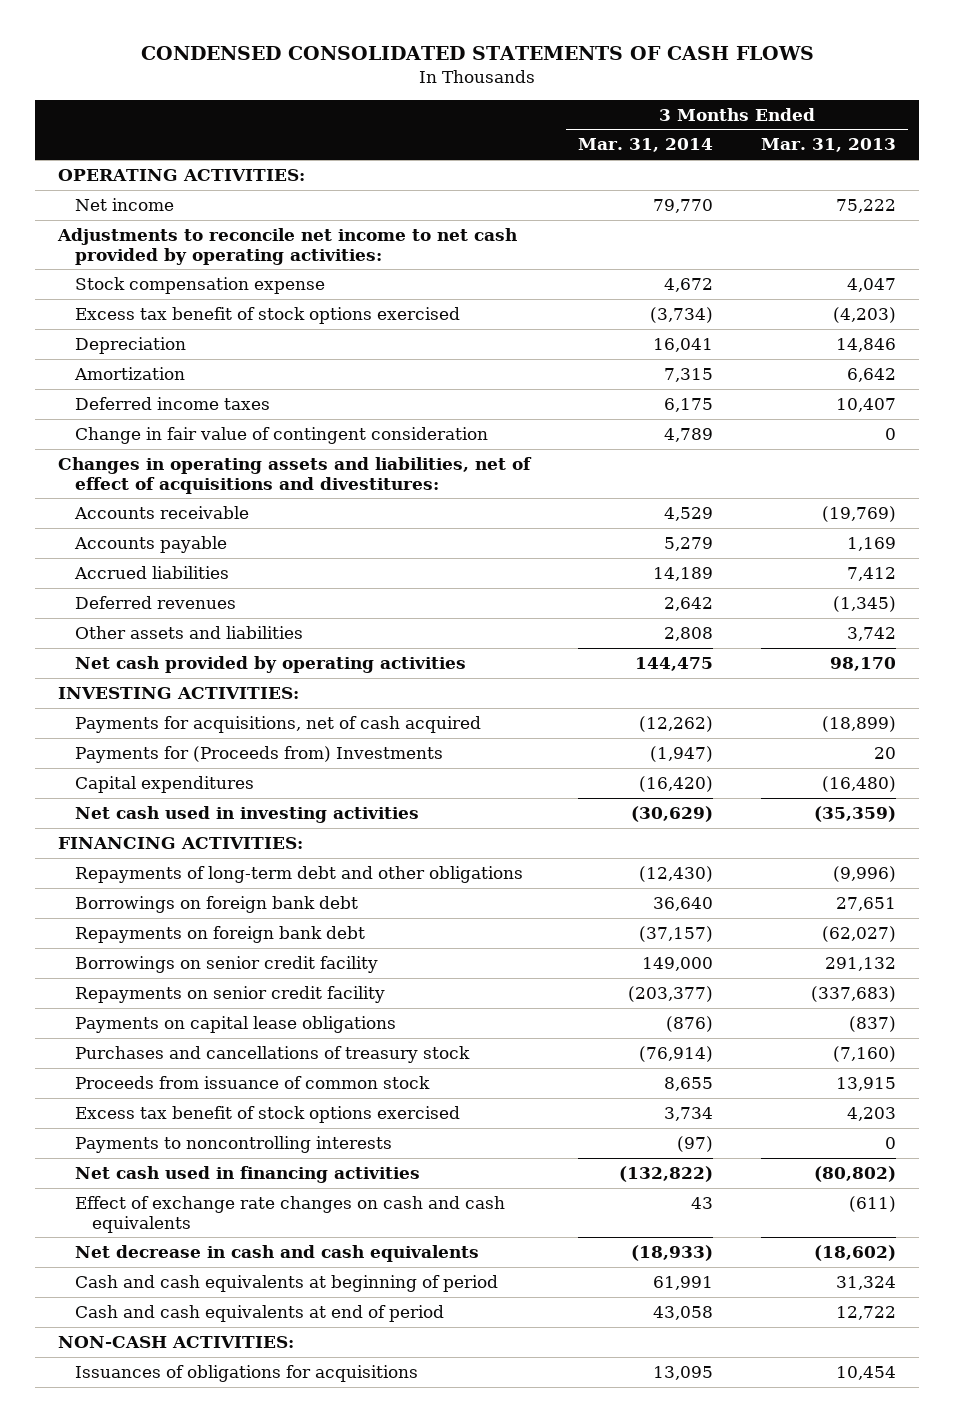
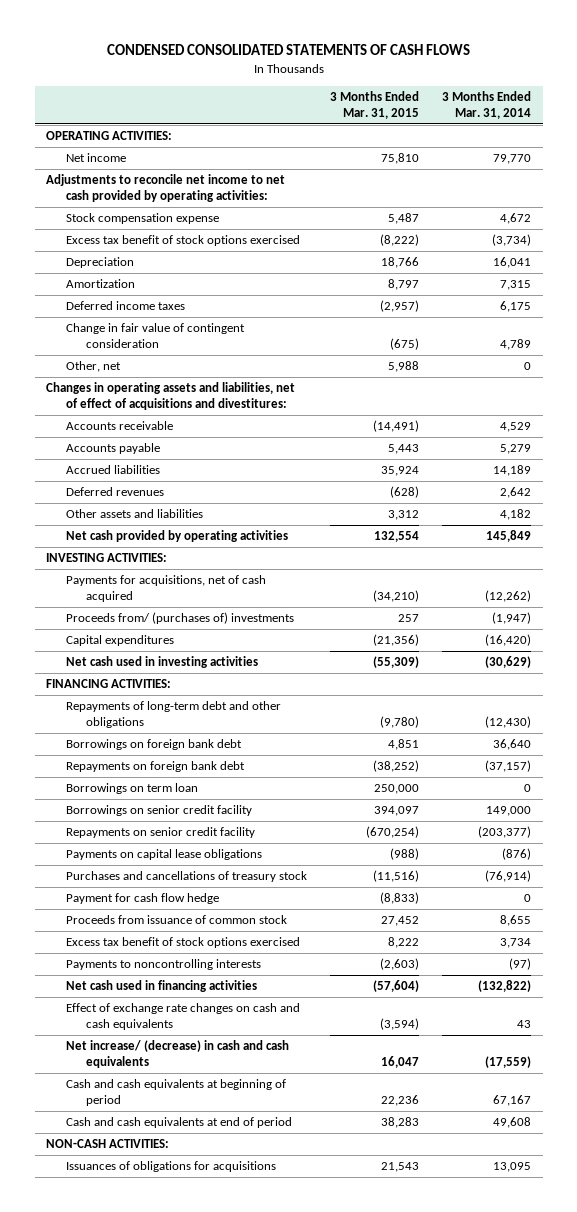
[760,138,896,153] Mar. 31, 2013 -> none
none -> [330,90,420,119] 3 Months Ended Mar. 31, 2015
none -> [66,361,122,373] Other, net
[664,626,714,641] 2,808 -> [500,509,532,521] 4,182
[635,656,714,671] 144,475 -> [486,530,532,543] 145,849
[75,745,444,763] Payments for (Proceeds from) Investments -> [66,612,295,625] Proceeds from/ (purchases of) investments
none -> [66,783,199,795] Borrowings on term loan
none -> [66,893,220,905] Payment for cash flow hedge
[75,1244,480,1262] Net decrease in cash and cash equivalents -> [66,1040,290,1069] Net increase/ (decrease) in cash and cash equivalents
[631,1244,714,1261] (18,933) -> [485,1056,532,1069] (17,559)
[653,1275,714,1290] 61,991 -> [493,1095,532,1107] 67,167
[653,1305,714,1320] 43,058 -> [493,1117,532,1129] 49,608

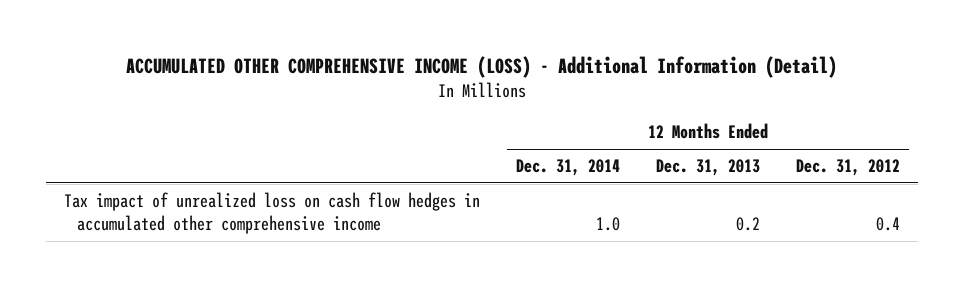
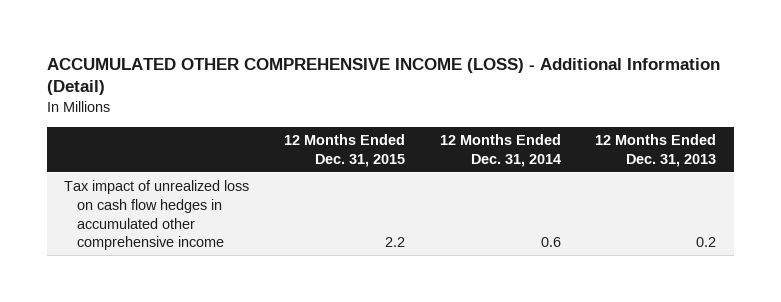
[795,159,900,177] Dec. 31, 2012 -> none
none -> [283,133,405,167] 12 Months Ended Dec. 31, 2015
[595,216,620,231] 1.0 -> [540,237,561,248] 0.6

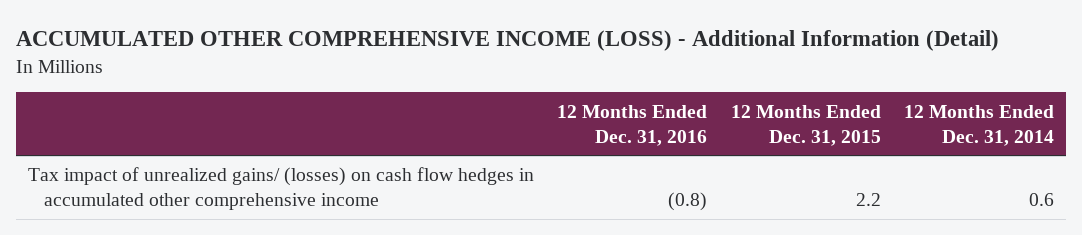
[595,133,717,167] 12 Months Ended Dec. 31, 2013 -> none
none -> [557,104,708,146] 12 Months Ended Dec. 31, 2016
[64,180,250,251] Tax impact of unrealized loss on cash flow hedges in accumulated other comprehensive income -> [27,167,534,211] Tax impact of unrealized gains/ (losses) on cash flow hedges in accumulated other comprehensive income

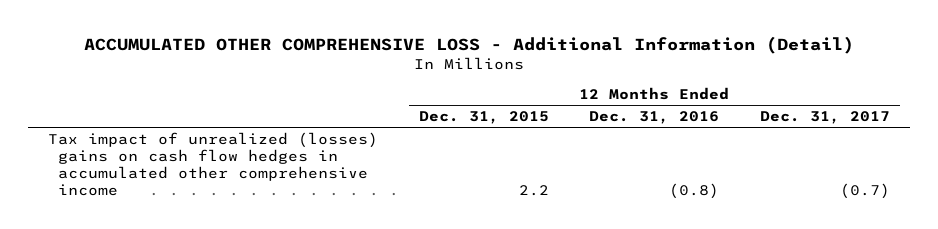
[15,30,999,52] ACCUMULATED OTHER COMPREHENSIVE INCOME (LOSS) - Additional Information (Detail) -> [83,35,854,54] ACCUMULATED OTHER COMPREHENSIVE LOSS - Additional Information (Detail)
[903,104,1054,146] 12 Months Ended Dec. 31, 2014 -> none
none -> [759,111,890,125] Dec. 31, 2017
[27,167,534,211] Tax impact of unrealized gains/ (losses) on cash flow hedges in accumulated other comprehensive income -> [48,132,379,196] Tax impact of unrealized (losses) gains on cash flow hedges in accumulated other comprehensive income

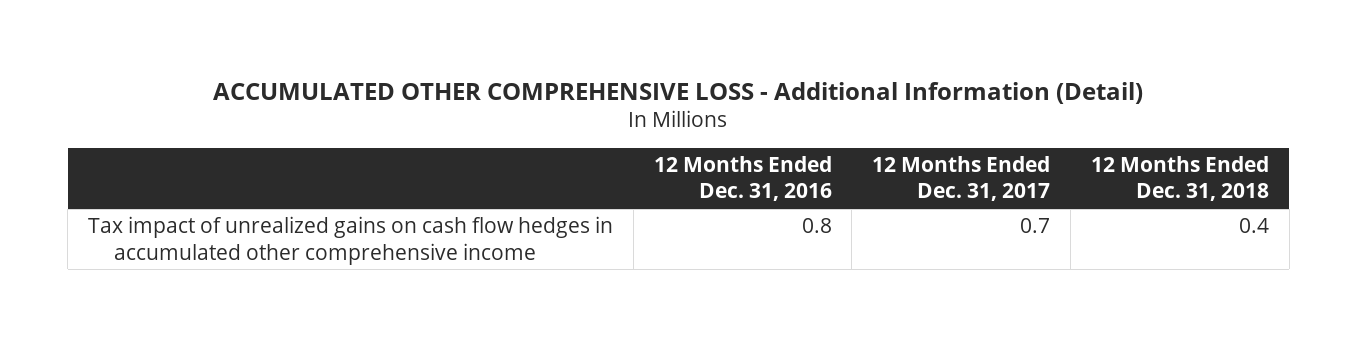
[418,111,549,125] Dec. 31, 2015 -> none
none -> [1090,155,1269,202] 12 Months Ended Dec. 31, 2018
[48,132,379,196] Tax impact of unrealized (losses) gains on cash flow hedges in accumulated other comprehensive income -> [88,216,614,265] Tax impact of unrealized gains on cash flow hedges in accumulated other comprehensive income
[669,182,720,199] (0.8) -> [801,218,832,234] 0.8
[839,182,890,199] (0.7) -> [1020,218,1051,234] 0.7

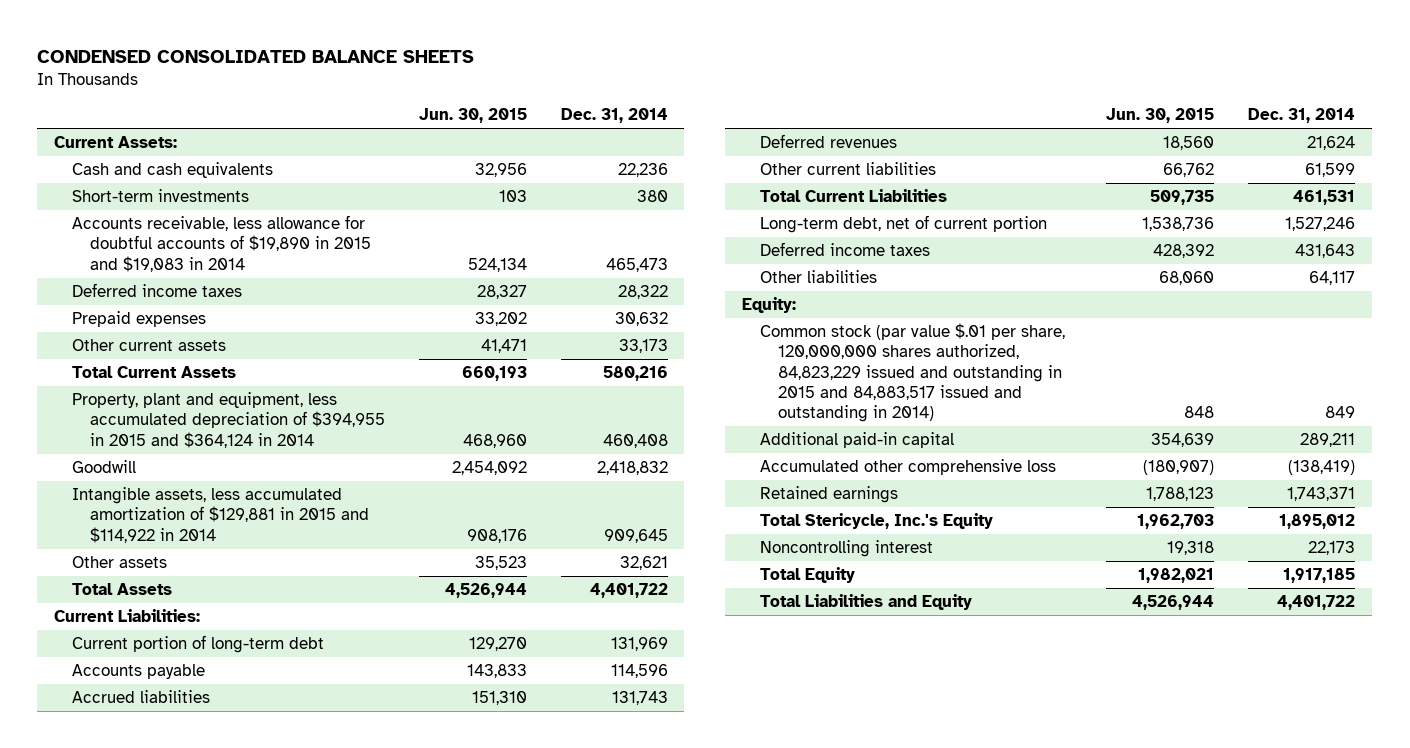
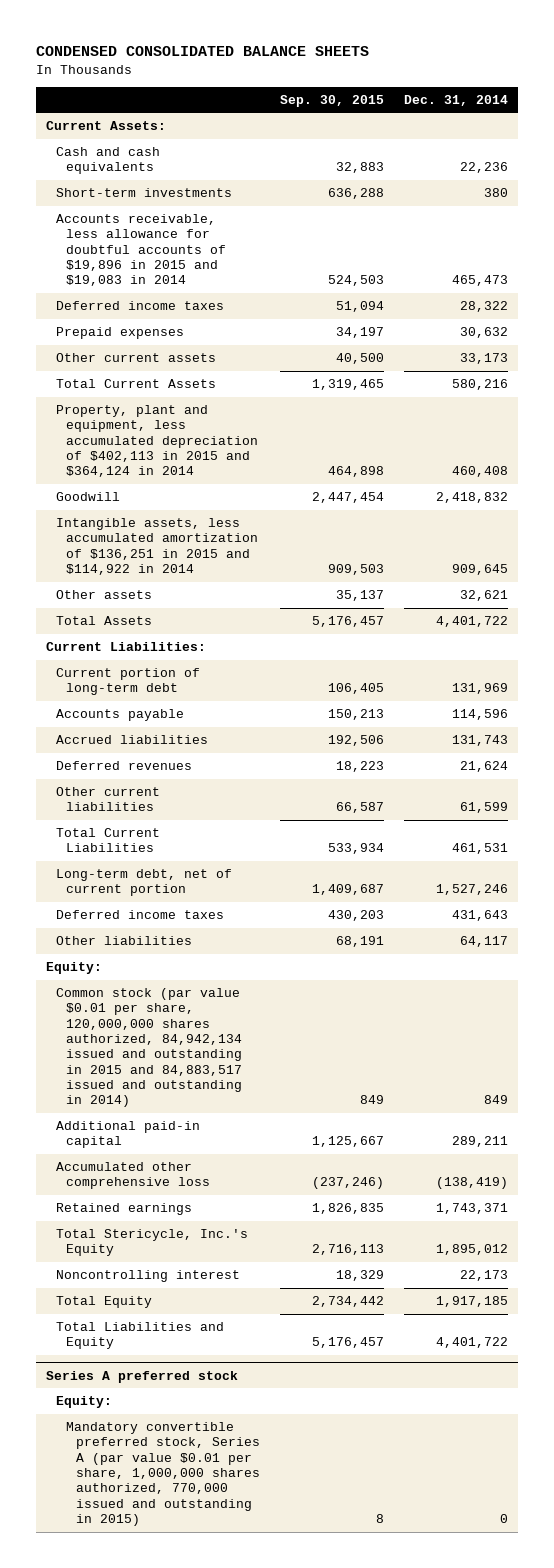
[418,107,527,123] Jun. 30, 2015 -> none
none -> [280,94,385,107] Sep. 30, 2015
[72,215,371,272] Accounts receivable, less allowance for doubtful accounts of $19,890 in 2015 and $19,083 in 2014 -> [55,214,226,287] Accounts receivable, less allowance for doubtful accounts of $19,896 in 2015 and $19,083 in 2014
[72,392,385,448] Property, plant and equipment, less accumulated depreciation of $394,955 in 2015 and $364,124 in 2014 -> [55,405,258,478] Property, plant and equipment, less accumulated depreciation of $402,113 in 2015 and $364,124 in 2014
[72,487,369,543] Intangible assets, less accumulated amortization of $129,881 in 2015 and $114,922 in 2014 -> [55,518,258,576] Intangible assets, less accumulated amortization of $136,251 in 2015 and $114,922 in 2014
[759,323,1065,423] Common stock (par value $.01 per share, 120,000,000 shares authorized, 84,823,229 issued and outstanding in 2015 and 84,883,517 issued and outstanding in 2014) -> [55,988,242,1108] Common stock (par value $0.01 per share, 120,000,000 shares authorized, 84,942,134 issued and outstanding in 2015 and 84,883,517 issued and outstanding in 2014)
none -> [45,1370,238,1383] Series A preferred stock
none -> [55,1396,112,1409] Equity:
none -> [65,1422,261,1527] Mandatory convertible preferred stock, Series A (par value $0.01 per share, 1,000,000 shares authorized, 770,000 issued and outstanding in 2015)

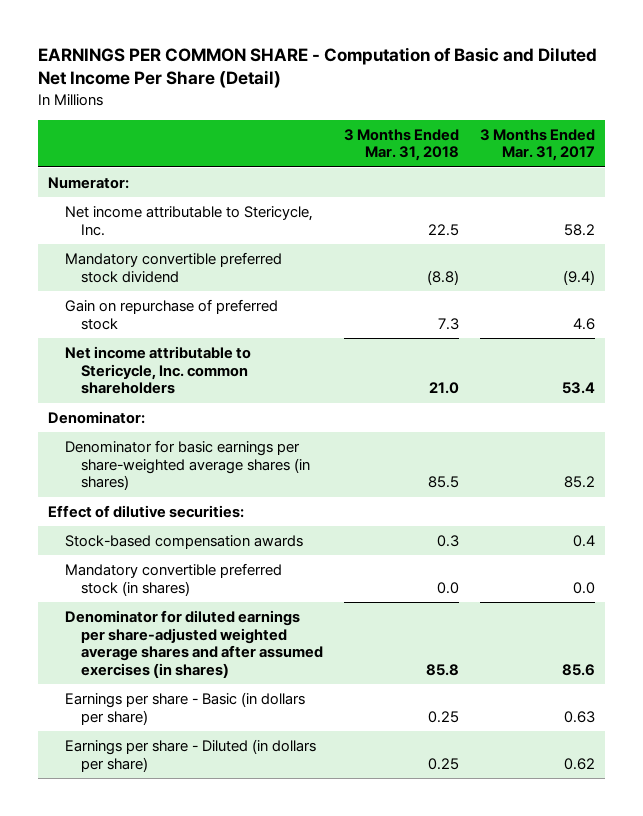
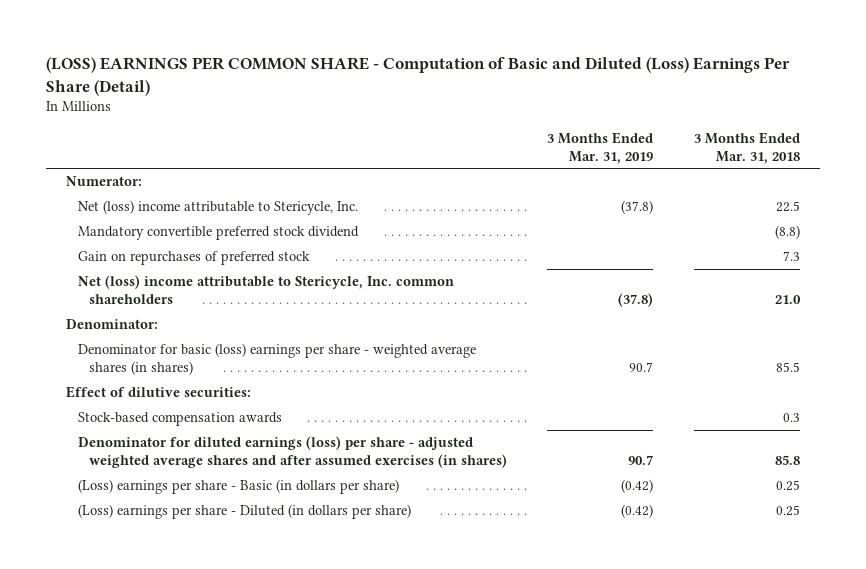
[37,47,597,89] EARNINGS PER COMMON SHARE - Computation of Basic and Diluted Net Income Per Share (Detail) -> [46,56,791,96] (LOSS) EARNINGS PER COMMON SHARE - Computation of Basic and Diluted (Loss) Earnings Per Share (Detail)
[480,128,596,162] 3 Months Ended Mar. 31, 2017 -> none
none -> [547,131,654,164] 3 Months Ended Mar. 31, 2019
[64,205,313,236] Net income attributable to Stericycle, Inc. -> [77,200,358,216] Net (loss) income attributable to Stericycle, Inc.
[64,298,278,330] Gain on repurchase of preferred stock -> [77,251,310,266] Gain on repurchases of preferred stock
[64,345,251,395] Net income attributable to Stericycle, Inc. common shareholders -> [77,275,454,305] Net (loss) income attributable to Stericycle, Inc. common shareholders
[64,439,311,491] Denominator for basic earnings per share-weighted average shares (in shares) -> [77,343,476,376] Denominator for basic (loss) earnings per share - weighted average shares (in shares)
[64,562,282,596] Mandatory convertible preferred stock (in shares) -> none
[64,609,324,679] Denominator for diluted earnings per share-adjusted weighted average shares and after assumed exercises (in shares) -> [77,436,507,469] Denominator for diluted earnings (loss) per share - adjusted weighted average shares and after assumed exercises (in shares)
[64,691,305,725] Earnings per share - Basic (in dollars per share) -> [77,479,399,495] (Loss) earnings per share - Basic (in dollars per share)
[64,738,316,772] Earnings per share - Diluted (in dollars per share) -> [77,504,411,520] (Loss) earnings per share - Diluted (in dollars per share)

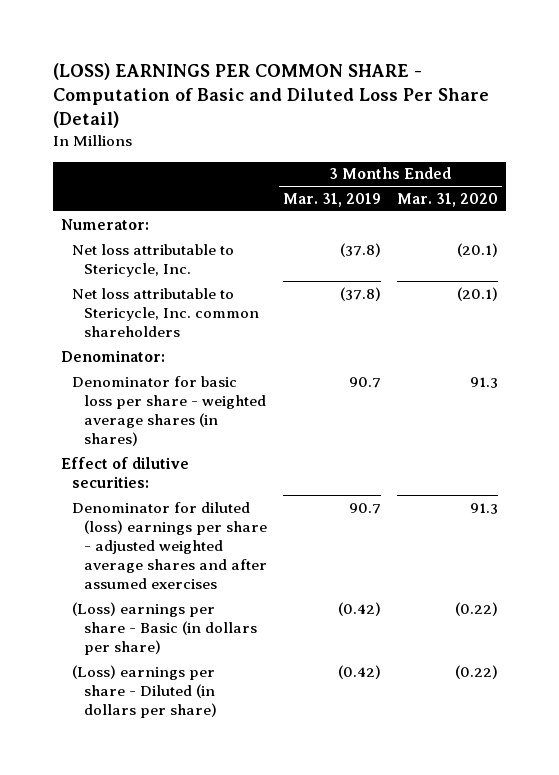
[46,56,791,96] (LOSS) EARNINGS PER COMMON SHARE - Computation of Basic and Diluted (Loss) Earnings Per Share (Detail) -> [52,62,489,129] (LOSS) EARNINGS PER COMMON SHARE - Computation of Basic and Diluted Loss Per Share (Detail)
[693,131,800,164] 3 Months Ended Mar. 31, 2018 -> none
none -> [397,192,499,207] Mar. 31, 2020
[77,226,359,241] Mandatory convertible preferred stock dividend -> none
[77,251,310,266] Gain on repurchases of preferred stock -> none
[77,200,358,216] Net (loss) income attributable to Stericycle, Inc. -> [72,243,235,277] Net loss attributable to Stericycle, Inc.
[77,275,454,305] Net (loss) income attributable to Stericycle, Inc. common shareholders -> [72,287,259,337] Net loss attributable to Stericycle, Inc. common shareholders
[77,343,476,376] Denominator for basic (loss) earnings per share - weighted average shares (in shares) -> [72,375,266,446] Denominator for basic loss per share - weighted average shares (in shares)
[77,412,282,427] Stock-based compensation awards -> none
[77,436,507,469] Denominator for diluted earnings (loss) per share - adjusted weighted average shares and after assumed exercises (in shares) -> [72,501,267,589] Denominator for diluted (loss) earnings per share - adjusted weighted average shares and after assumed exercises

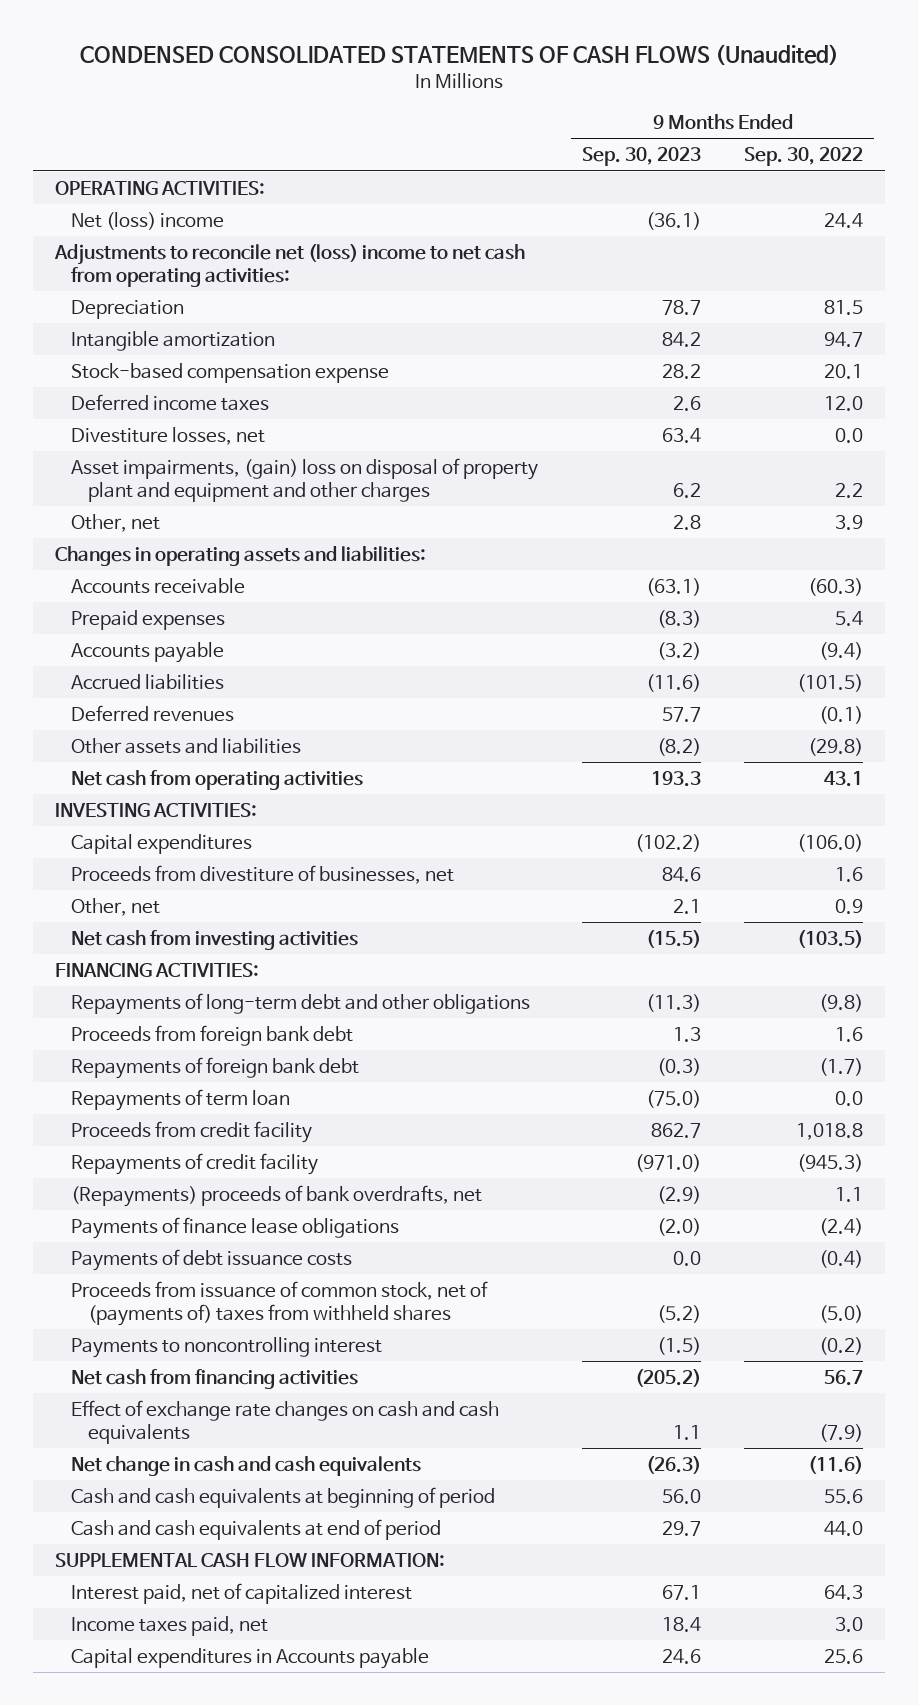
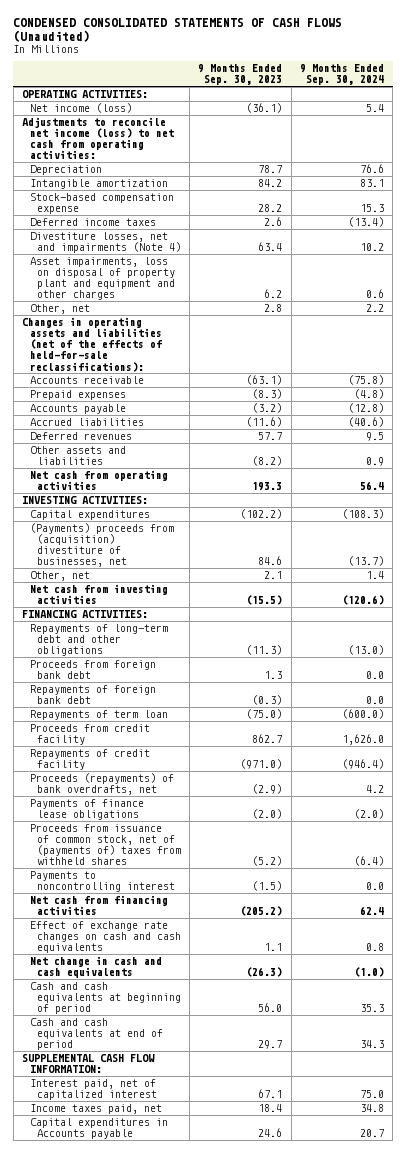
[744,147,864,167] Sep. 30, 2022 -> none
none -> [299,64,384,86] 9 Months Ended Sep. 30, 2024
[71,211,225,230] Net (loss) income -> [29,102,132,113] Net income (loss)
[53,243,525,288] Adjustments to reconcile net (loss) income to net cash from operating activities: -> [22,116,174,160] Adjustments to reconcile net income (loss) to net cash from operating activities:
[71,426,266,445] Divestiture losses, net -> [29,231,181,254] Divestiture losses, net and impairments (Note 4)
[71,457,539,503] Asset impairments, (gain) loss on disposal of property plant and equipment and other charges -> [29,256,175,301] Asset impairments, loss on disposal of property plant and equipment and other charges
[54,545,426,566] Changes in operating assets and liabilities: -> [22,316,162,372] Changes in operating assets and liabilities (net of the effects of held-for-sale reclassifications):
[71,864,455,884] Proceeds from divestiture of businesses, net -> [29,522,174,568] (Payments) proceeds from (acquisition) divestiture of businesses, net
[71,1184,483,1207] (Repayments) proceeds of bank overdrafts, net -> [29,772,174,796] Proceeds (repayments) of bank overdrafts, net
[71,1248,353,1271] Payments of debt issuance costs -> none

